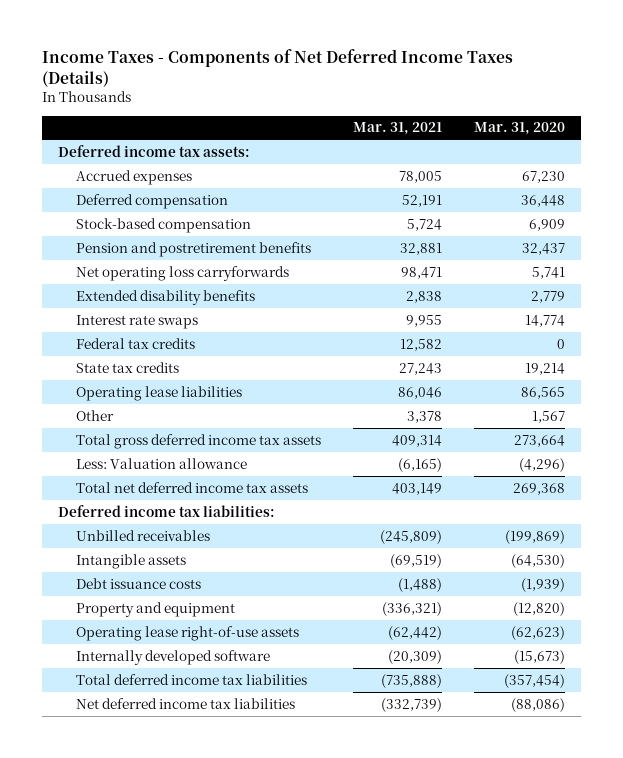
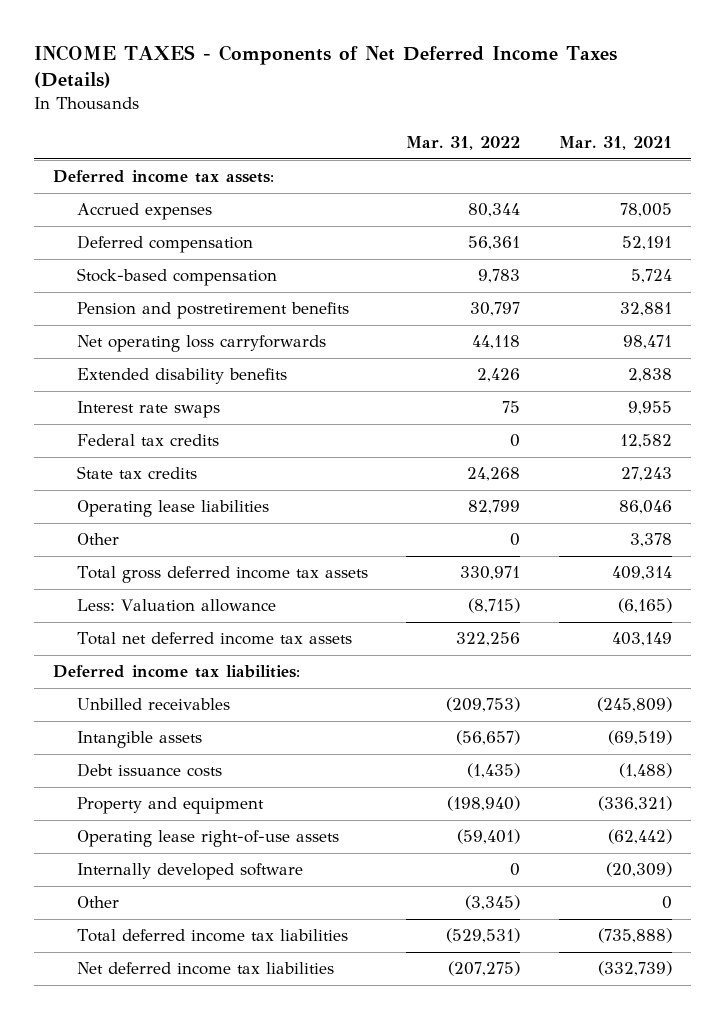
[41,48,513,87] Income Taxes - Components of Net Deferred Income Taxes (Details) -> [33,45,617,89] INCOME TAXES - Components of Net Deferred Income Taxes (Details)
[473,122,565,136] Mar. 31, 2020 -> none
none -> [406,136,521,151] Mar. 31, 2022
none -> [76,896,119,909] Other

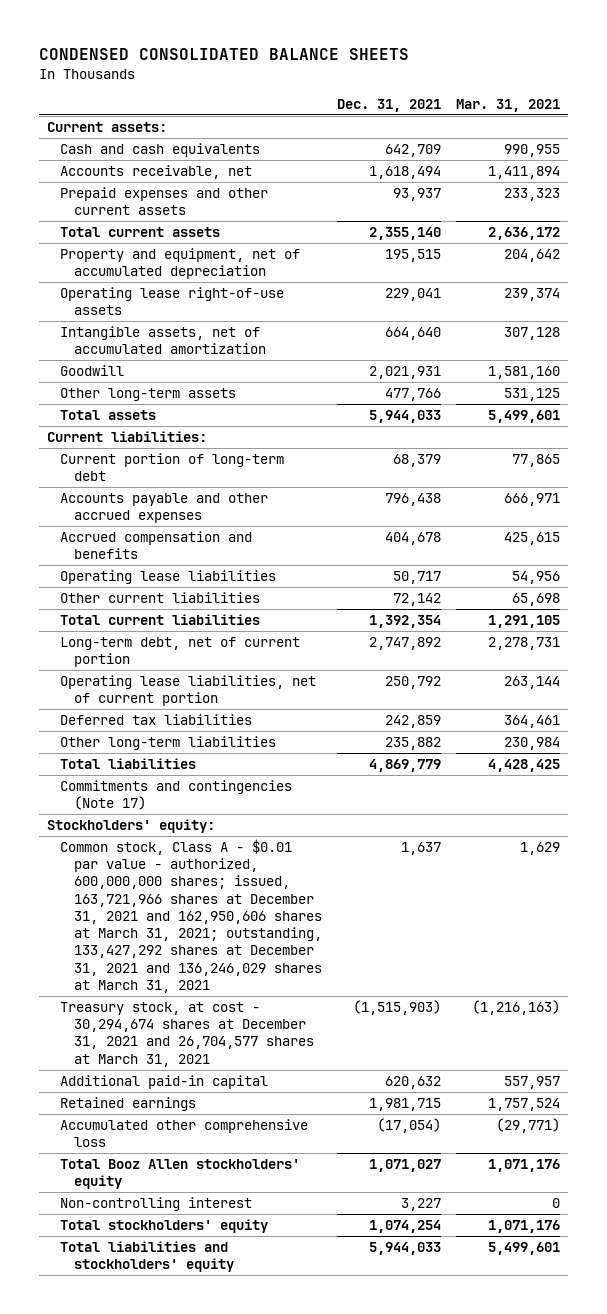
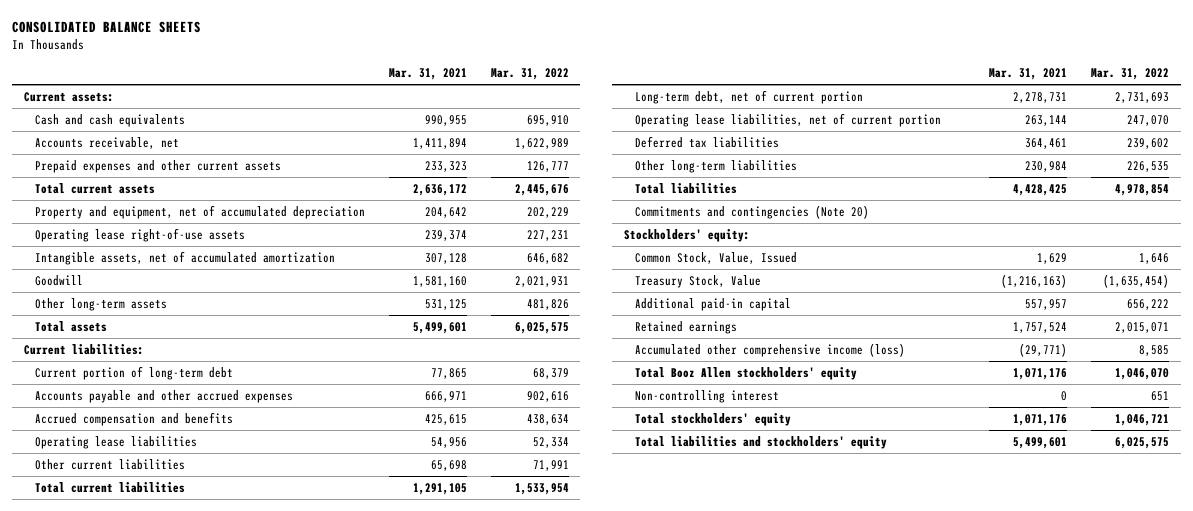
[39,48,410,61] CONDENSED CONSOLIDATED BALANCE SHEETS -> [11,20,201,33] CONSOLIDATED BALANCE SHEETS
[337,98,442,112] Dec. 31, 2021 -> none
none -> [490,68,569,81] Mar. 31, 2022
[60,779,293,811] Commitments and contingencies (Note 17) -> [635,205,870,220] Commitments and contingencies (Note 20)
[60,838,322,993] Common stock, Class A - $0.01 par value - authorized, 600,000,000 shares; issued, 163,721,966 shares at December 31, 2021 and 162,950,606 shares at March 31, 2021; outstanding, 133,427,292 shares at December 31, 2021 and 136,246,029 shares at March 31, 2021 -> [635,252,798,265] Common Stock, Value, Issued
[60,1001,314,1067] Treasury stock, at cost - 30,294,674 shares at December 31, 2021 and 26,704,577 shares at March 31, 2021 -> [635,275,762,289] Treasury Stock, Value
[60,1118,309,1148] Accumulated other comprehensive loss -> [635,343,906,358] Accumulated other comprehensive income (loss)

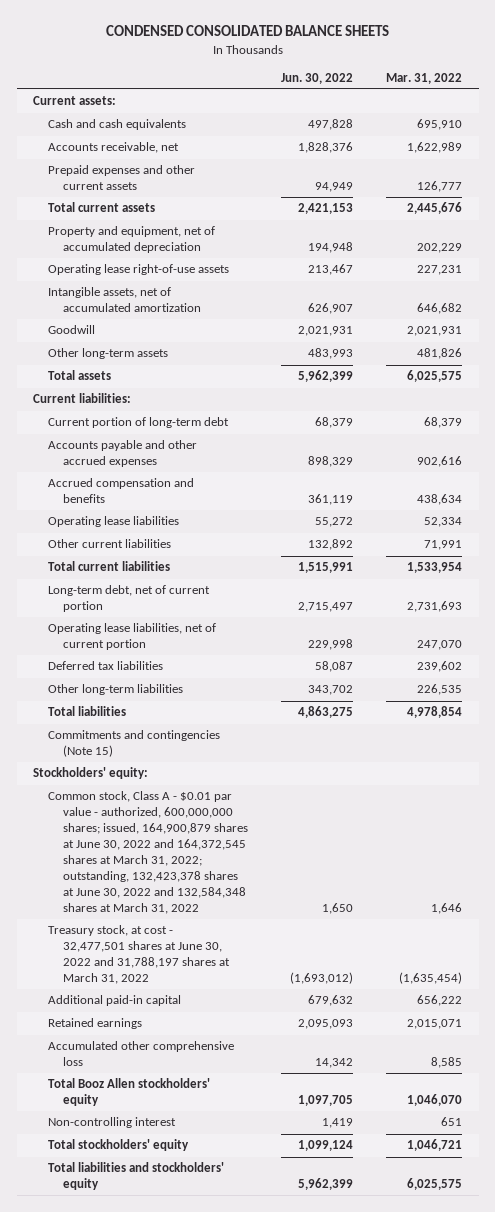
[11,20,201,33] CONSOLIDATED BALANCE SHEETS -> [105,25,389,37] CONDENSED CONSOLIDATED BALANCE SHEETS
[388,68,467,81] Mar. 31, 2021 -> none
none -> [281,72,354,84] Jun. 30, 2022
[635,205,870,220] Commitments and contingencies (Note 20) -> [48,730,221,758] Commitments and contingencies (Note 15)
[635,252,798,265] Common Stock, Value, Issued -> [48,791,249,914] Common stock, Class A - $0.01 par value - authorized, 600,000,000 shares; issued, 164,900,879 shares at June 30, 2022 and 164,372,545 shares at March 31, 2022; outstanding, 132,423,378 shares at June 30, 2022 and 132,584,348 shares at March 31, 2022
[635,275,762,289] Treasury Stock, Value -> [48,925,231,985] Treasury stock, at cost - 32,477,501 shares at June 30, 2022 and 31,788,197 shares at March 31, 2022
[635,343,906,358] Accumulated other comprehensive income (loss) -> [48,1041,235,1067] Accumulated other comprehensive loss

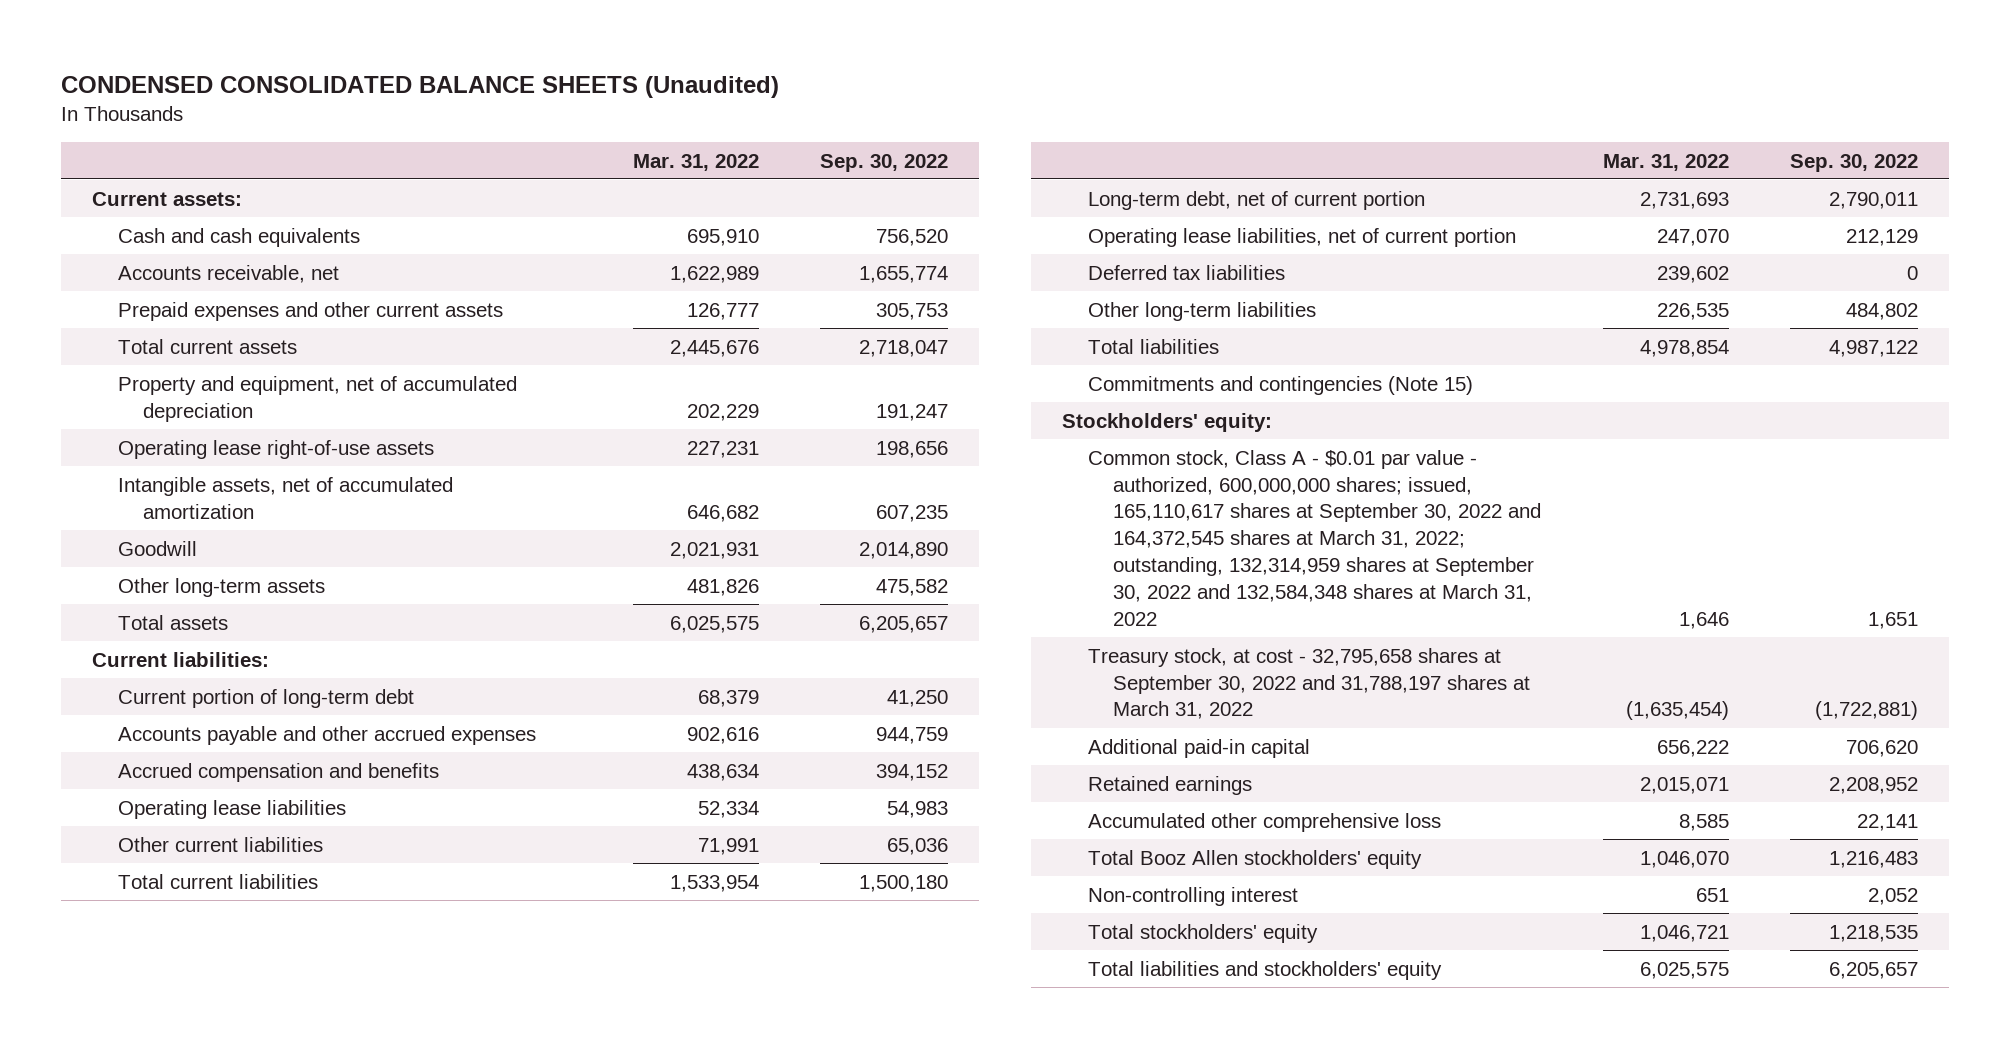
[105,25,389,37] CONDENSED CONSOLIDATED BALANCE SHEETS -> [60,76,779,99] CONDENSED CONSOLIDATED BALANCE SHEETS (Unaudited)
[281,72,354,84] Jun. 30, 2022 -> none
none -> [820,153,949,172] Sep. 30, 2022
[48,791,249,914] Common stock, Class A - $0.01 par value - authorized, 600,000,000 shares; issued, 164,900,879 shares at June 30, 2022 and 164,372,545 shares at March 31, 2022; outstanding, 132,423,378 shares at June 30, 2022 and 132,584,348 shares at March 31, 2022 -> [1087,449,1542,627] Common stock, Class A - $0.01 par value - authorized, 600,000,000 shares; issued, 165,110,617 shares at September 30, 2022 and 164,372,545 shares at March 31, 2022; outstanding, 132,314,959 shares at September 30, 2022 and 132,584,348 shares at March 31, 2022
[48,925,231,985] Treasury stock, at cost - 32,477,501 shares at June 30, 2022 and 31,788,197 shares at March 31, 2022 -> [1087,647,1531,720] Treasury stock, at cost - 32,795,658 shares at September 30, 2022 and 31,788,197 shares at March 31, 2022

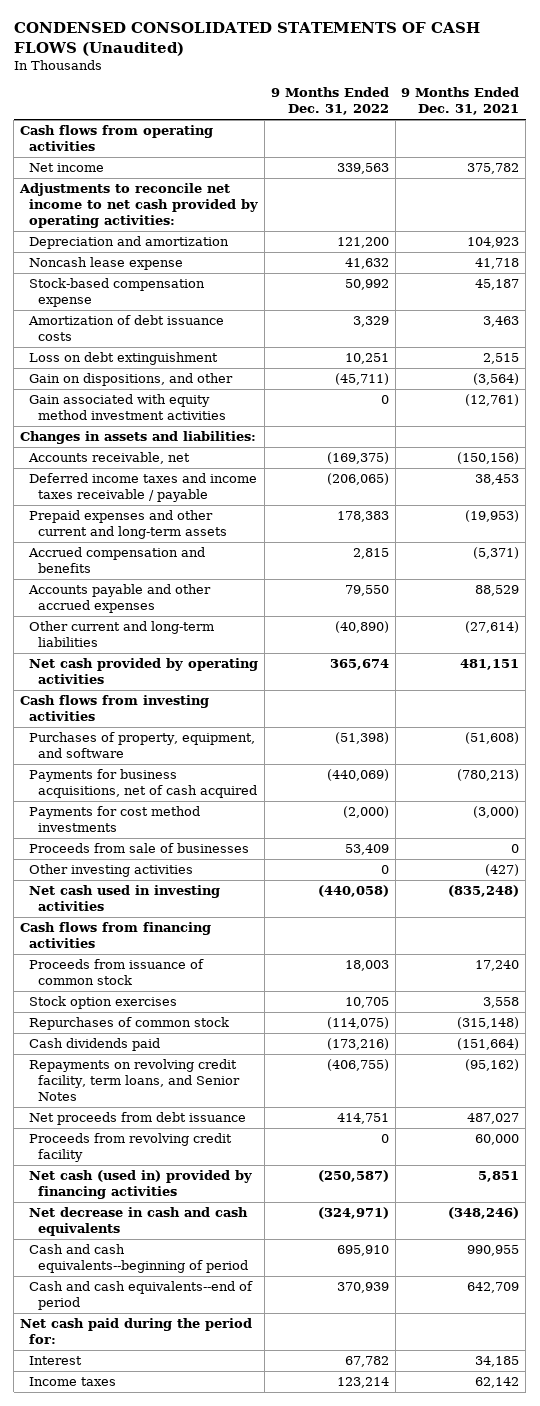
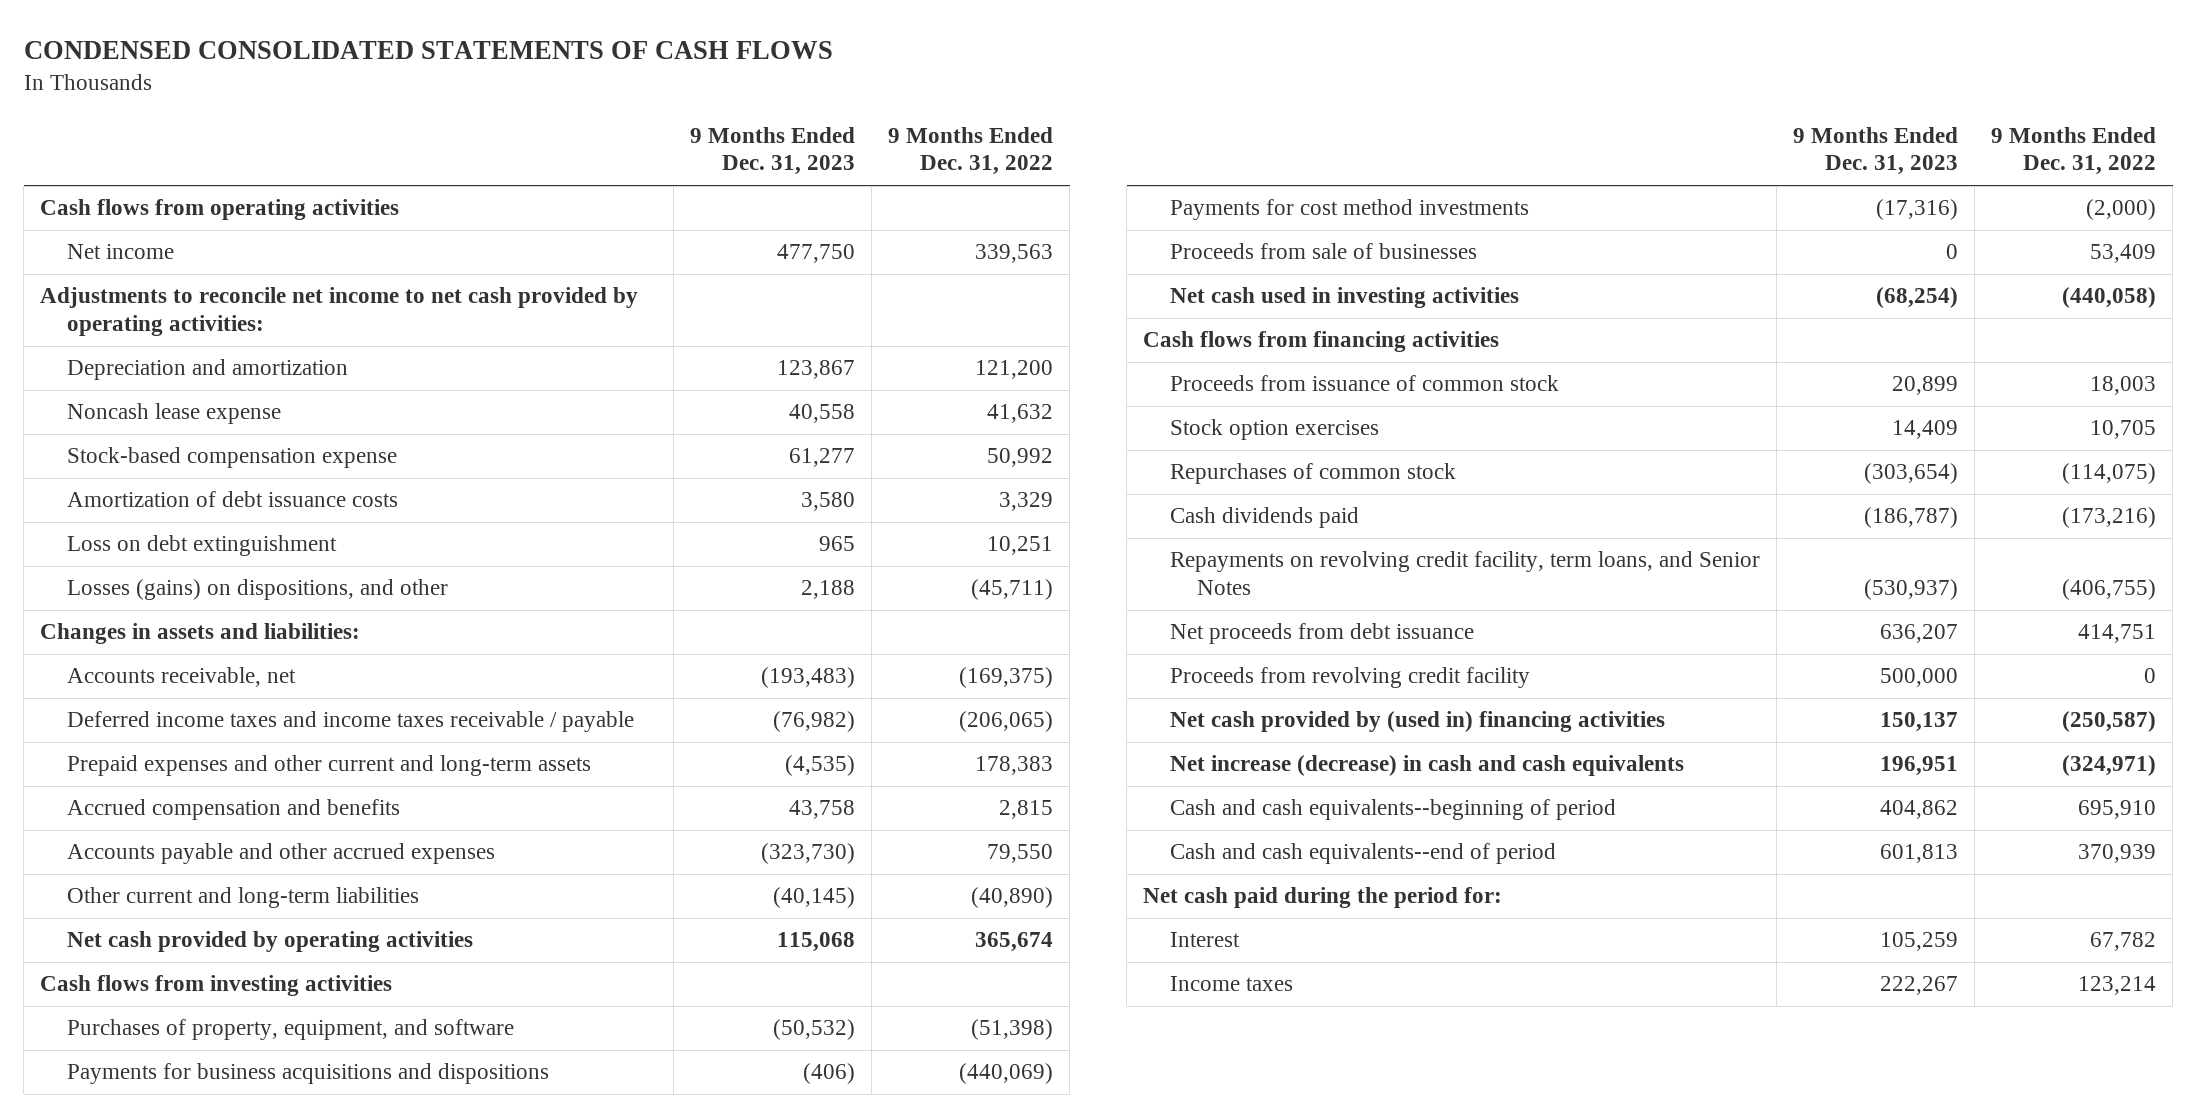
[13,22,480,56] CONDENSED CONSOLIDATED STATEMENTS OF CASH FLOWS (Unaudited) -> [23,41,833,60] CONDENSED CONSOLIDATED STATEMENTS OF CASH FLOWS
[401,87,520,116] 9 Months Ended Dec. 31, 2021 -> none
none -> [690,126,856,176] 9 Months Ended Dec. 31, 2023
[29,393,226,420] Gain associated with equity method investment activities -> none
[29,372,234,386] Gain on dispositions, and other -> [67,579,449,601] Losses (gains) on dispositions, and other
[29,768,257,798] Payments for business acquisitions, net of cash acquired -> [67,1063,550,1085] Payments for business acquisitions and dispositions
[29,863,194,877] Other investing activities -> none
[29,1169,253,1199] Net cash (used in) provided by financing activities -> [1170,711,1666,733] Net cash provided by (used in) financing activities
[29,1206,249,1236] Net decrease in cash and cash equivalents -> [1170,755,1685,777] Net increase (decrease) in cash and cash equivalents

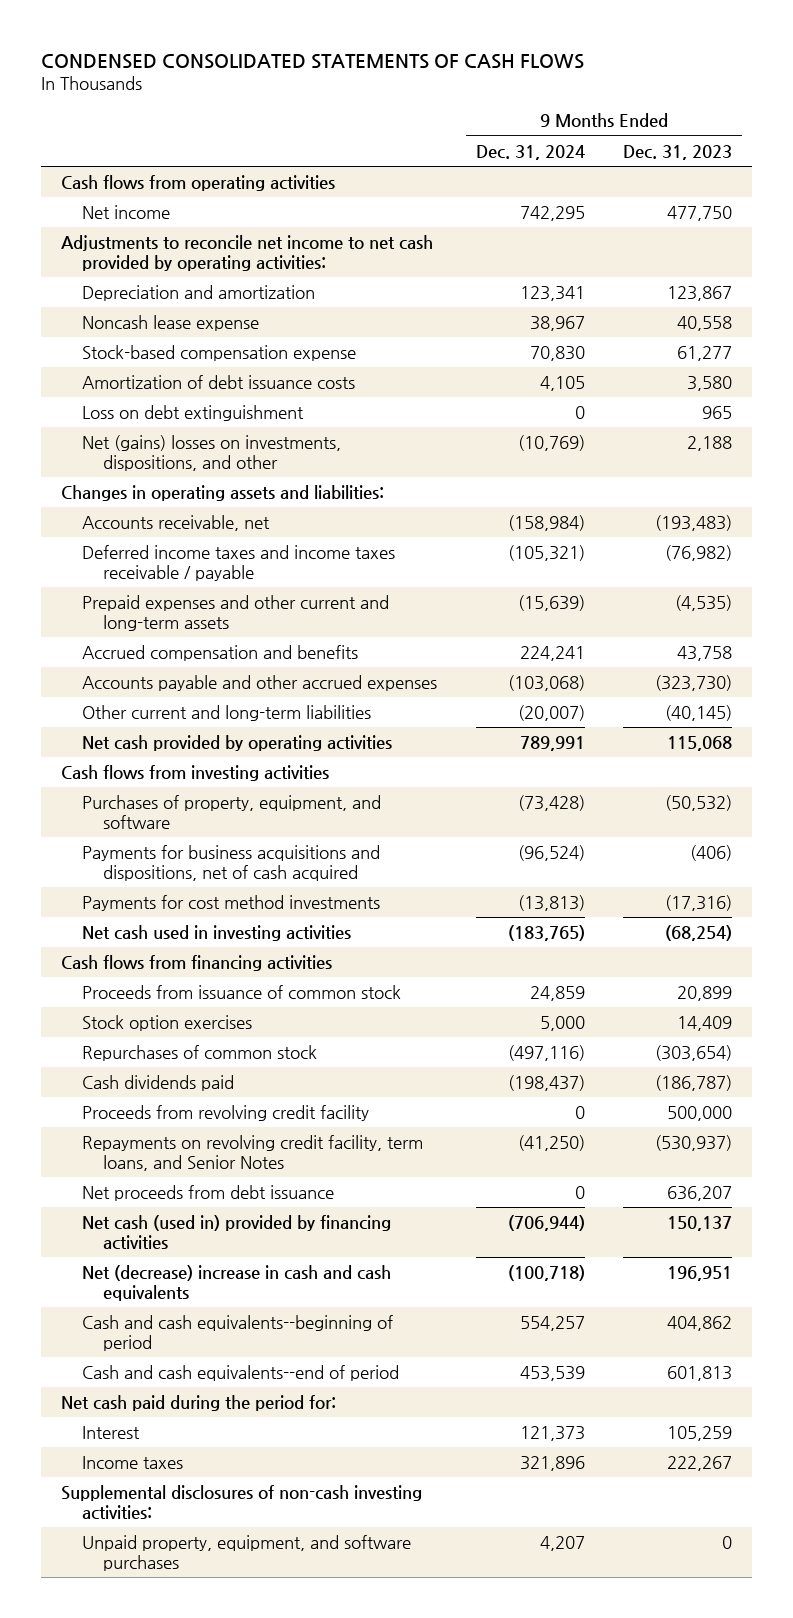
[888,126,1054,176] 9 Months Ended Dec. 31, 2022 -> none
none -> [475,144,585,160] Dec. 31, 2024
[67,579,449,601] Losses (gains) on dispositions, and other -> [81,434,341,471] Net (gains) losses on investments, dispositions, and other
[40,623,361,645] Changes in assets and liabilities: -> [60,484,384,501] Changes in operating assets and liabilities:
[67,1063,550,1085] Payments for business acquisitions and dispositions -> [81,844,380,881] Payments for business acquisitions and dispositions, net of cash acquired
[1170,243,1478,260] Proceeds from sale of businesses -> none
[1170,667,1531,689] Proceeds from revolving credit facility -> [81,1104,369,1121] Proceeds from revolving credit facility
[1170,711,1666,733] Net cash provided by (used in) financing activities -> [81,1214,391,1250] Net cash (used in) provided by financing activities
[1170,755,1685,777] Net increase (decrease) in cash and cash equivalents -> [81,1264,391,1301] Net (decrease) increase in cash and cash equivalents
none -> [60,1484,422,1520] Supplemental disclosures of non-cash investing activities:
none -> [81,1534,411,1571] Unpaid property, equipment, and software purchases

